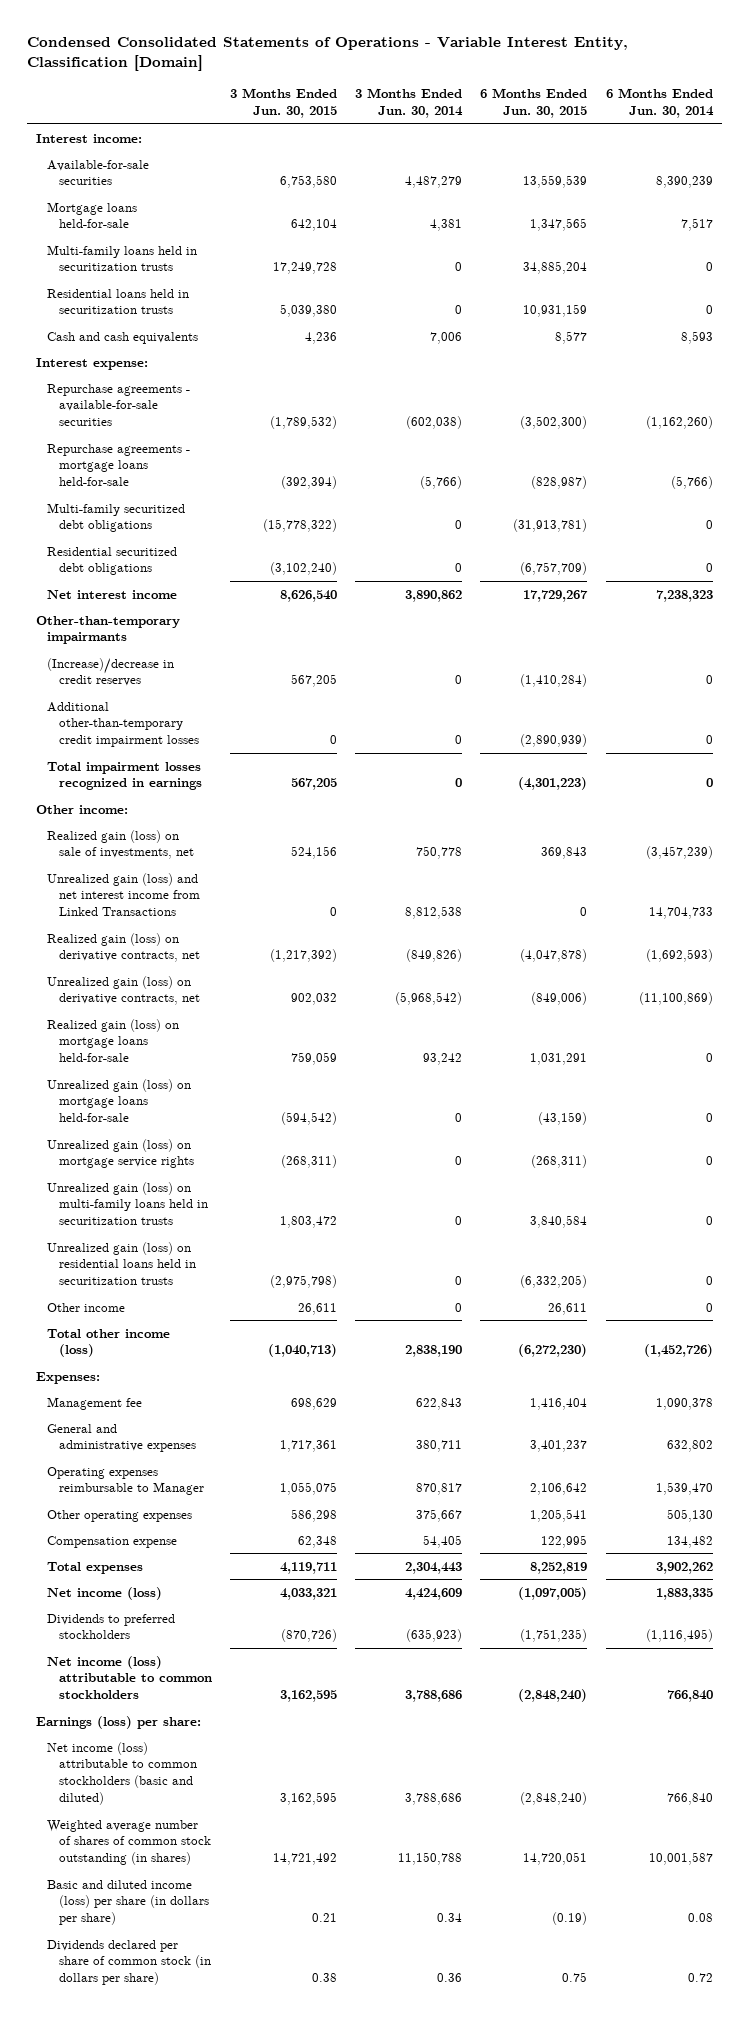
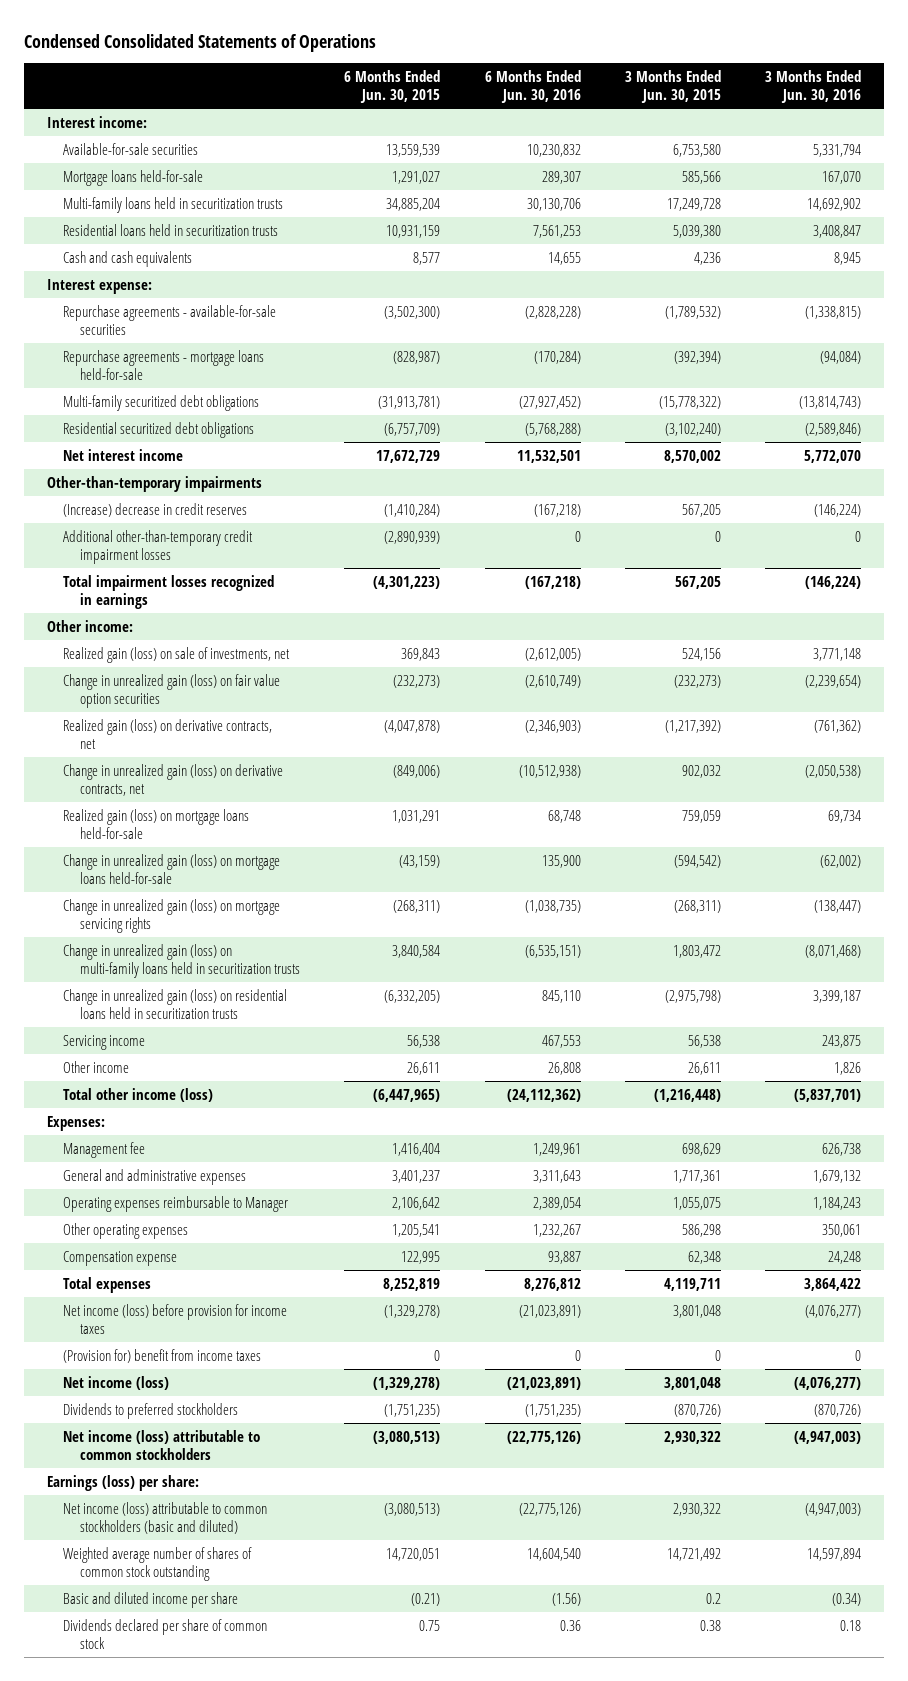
[26,37,628,72] Condensed Consolidated Statements of Operations - Variable Interest Entity, Classification [Domain] -> [24,33,377,52] Condensed Consolidated Statements of Operations
[355,88,464,119] 3 Months Ended Jun. 30, 2014 -> none
[605,88,714,119] 6 Months Ended Jun. 30, 2014 -> none
none -> [484,69,581,104] 6 Months Ended Jun. 30, 2016
none -> [765,69,862,104] 3 Months Ended Jun. 30, 2016
[290,219,337,232] 642,104 -> [681,170,721,184] 585,566
[530,218,588,232] 1,347,565 -> [392,170,441,184] 1,291,027
[279,589,337,602] 8,626,540 -> [663,449,721,463] 8,570,002
[523,589,589,602] 17,729,267 -> [376,449,441,463] 17,672,729
[36,615,181,645] Other-than-temporary impairmants -> [46,475,262,492] Other-than-temporary impairments
[47,657,175,687] (Increase)/decrease in credit reserves -> [63,502,248,517] (Increase) decrease in credit reserves
[47,872,200,917] Unrealized gain (loss) and net interest income from Linked Transactions -> none
none -> [63,673,281,709] Change in unrealized gain (loss) on fair value option securities
[47,975,200,1006] Unrealized gain (loss) on derivative contracts, net -> [63,763,284,797] Change in unrealized gain (loss) on derivative contracts, net
[47,1078,192,1123] Unrealized gain (loss) on mortgage loans held-for-sale -> [63,853,281,885] Change in unrealized gain (loss) on mortgage loans held-for-sale
[47,1138,194,1169] Unrealized gain (loss) on mortgage service rights -> [63,898,281,934] Change in unrealized gain (loss) on mortgage servicing rights
[47,1181,208,1226] Unrealized gain (loss) on multi-family loans held in securitization trusts -> [63,943,300,979] Change in unrealized gain (loss) on multi-family loans held in securitization trusts
[47,1241,196,1286] Unrealized gain (loss) on residential loans held in securitization trusts -> [63,988,288,1020] Change in unrealized gain (loss) on residential loans held in securitization trusts
none -> [63,1034,146,1050] Servicing income
[267,1344,337,1358] (1,040,713) -> [653,1088,721,1102] (1,216,448)
[518,1344,588,1358] (6,272,230) -> [373,1088,441,1102] (6,447,965)
none -> [63,1303,288,1335] Net income (loss) before provision for income taxes
none -> [63,1348,262,1363] (Provision for) benefit from income taxes
[279,1587,337,1600] 4,033,321 -> [663,1376,721,1390] 3,801,048
[518,1586,588,1600] (1,097,005) -> [373,1376,441,1390] (1,329,278)
[279,1690,337,1703] 3,162,595 -> [663,1430,721,1444] 2,930,322
[518,1689,588,1703] (2,848,240) -> [373,1430,441,1444] (3,080,513)
[279,1792,337,1806] 3,162,595 -> [672,1502,721,1516] 2,930,322
[520,1792,588,1806] (2,848,240) -> [384,1502,441,1516] (3,080,513)
[47,1819,211,1866] Weighted average number of shares of common stock outstanding (in shares) -> [63,1546,253,1582] Weighted average number of shares of common stock outstanding
[47,1879,209,1926] Basic and diluted income (loss) per share (in dollars per share) -> [63,1591,239,1608] Basic and diluted income per share
[311,1913,337,1923] 0.21 -> [705,1592,721,1604] 0.2
[552,1912,588,1926] (0.19) -> [411,1592,441,1606] (0.21)
[47,1939,211,1986] Dividends declared per share of common stock (in dollars per share) -> [63,1618,268,1650] Dividends declared per share of common stock

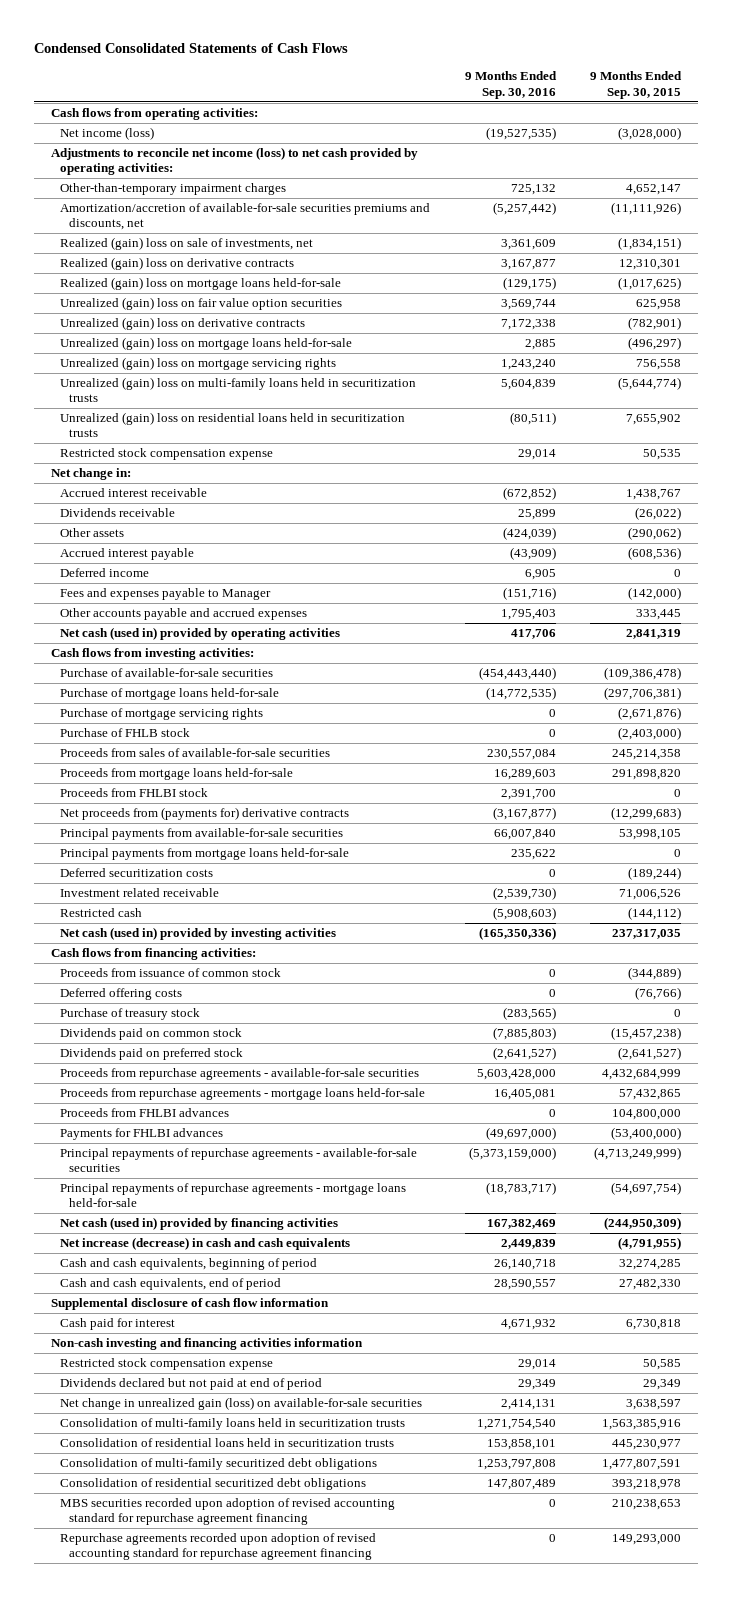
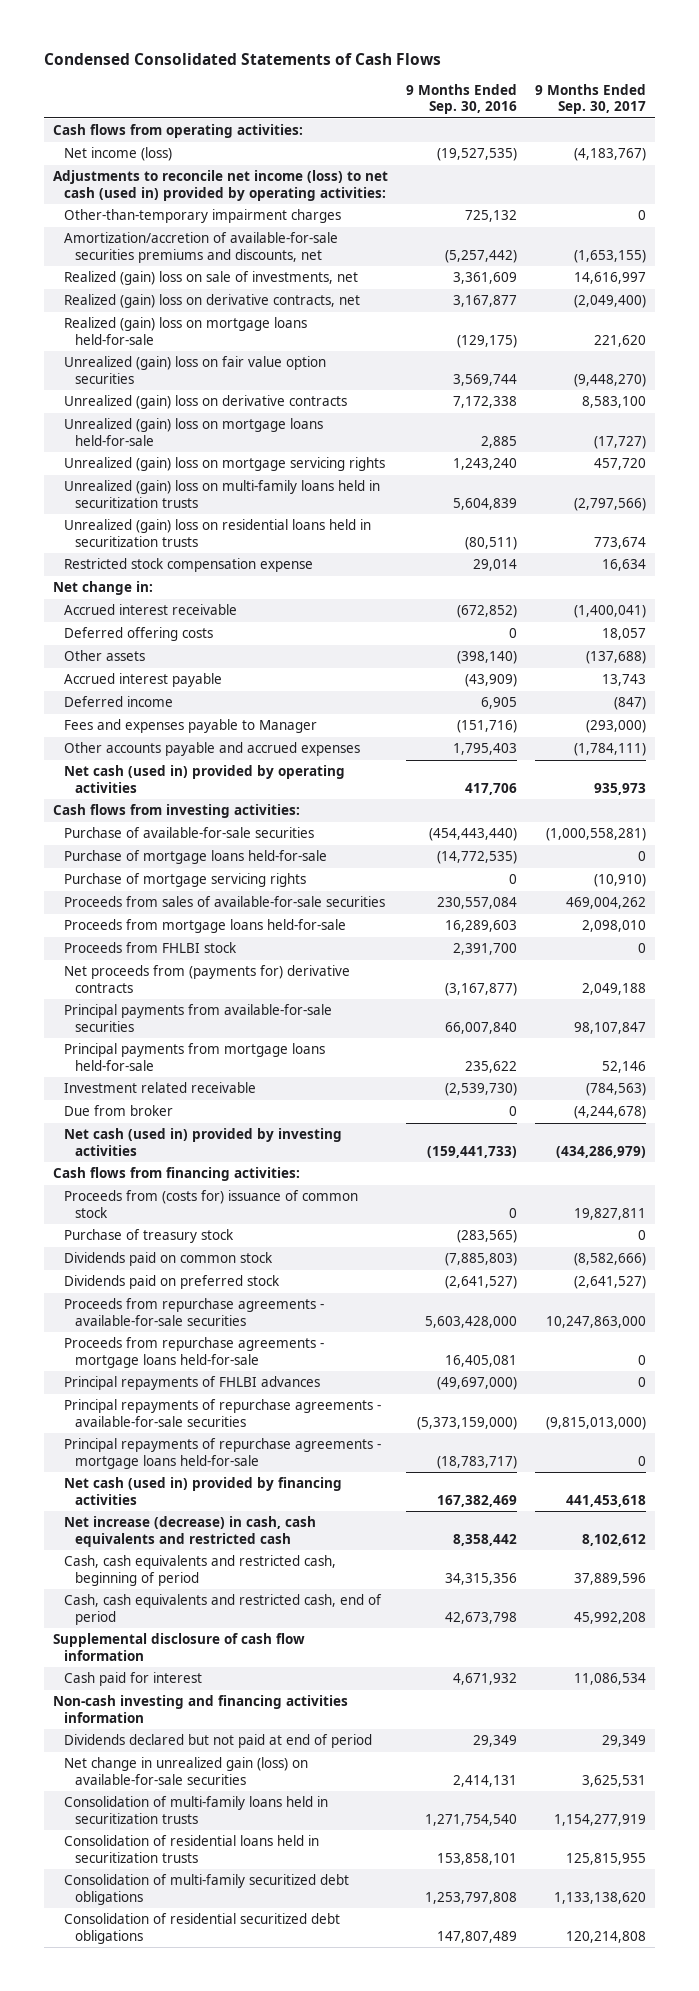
[590,71,683,99] 9 Months Ended Sep. 30, 2015 -> none
none -> [534,83,646,115] 9 Months Ended Sep. 30, 2017
[50,147,418,176] Adjustments to reconcile net income (loss) to net cash provided by operating activities: -> [52,170,388,201] Adjustments to reconcile net income (loss) to net cash (used in) provided by operating activities:
[60,257,295,271] Realized (gain) loss on derivative contracts -> [63,294,360,309] Realized (gain) loss on derivative contracts, net
[60,508,176,518] Dividends receivable -> none
[60,988,183,1001] Deferred offering costs -> [63,627,213,642] Deferred offering costs
[502,527,556,541] (424,039) -> [456,651,517,665] (398,140)
[60,728,191,738] Purchase of FHLB stock -> none
[60,868,214,878] Deferred securitization costs -> none
[60,908,143,918] Restricted cash -> none
none -> [63,1105,173,1117] Due from broker
[478,927,556,941] (165,350,336) -> [426,1145,517,1158] (159,441,733)
[60,968,282,978] Proceeds from issuance of common stock -> [63,1190,358,1218] Proceeds from (costs for) issuance of common stock
[60,1108,230,1118] Proceeds from FHLBI advances -> none
[60,1128,224,1141] Payments for FHLBI advances -> [63,1376,320,1391] Principal repayments of FHLBI advances
[60,1237,351,1251] Net increase (decrease) in cash and cash equivalents -> [63,1516,316,1547] Net increase (decrease) in cash, cash equivalents and restricted cash
[500,1239,556,1250] 2,449,839 -> [452,1533,517,1546] 8,358,442
[60,1258,318,1271] Cash and cash equivalents, beginning of period -> [63,1555,336,1586] Cash, cash equivalents and restricted cash, beginning of period
[493,1259,556,1271] 26,140,718 -> [444,1572,517,1585] 34,315,356
[60,1278,282,1291] Cash and cash equivalents, end of period -> [63,1594,382,1625] Cash, cash equivalents and restricted cash, end of period
[493,1279,556,1291] 28,590,557 -> [444,1611,517,1624] 42,673,798
[60,1358,274,1371] Restricted stock compensation expense -> none
[60,1498,396,1526] MBS securities recorded upon adoption of revised accounting standard for repurchase agreement financing -> none
[60,1533,377,1561] Repurchase agreements recorded upon adoption of revised accounting standard for repurchase agreement financing -> none

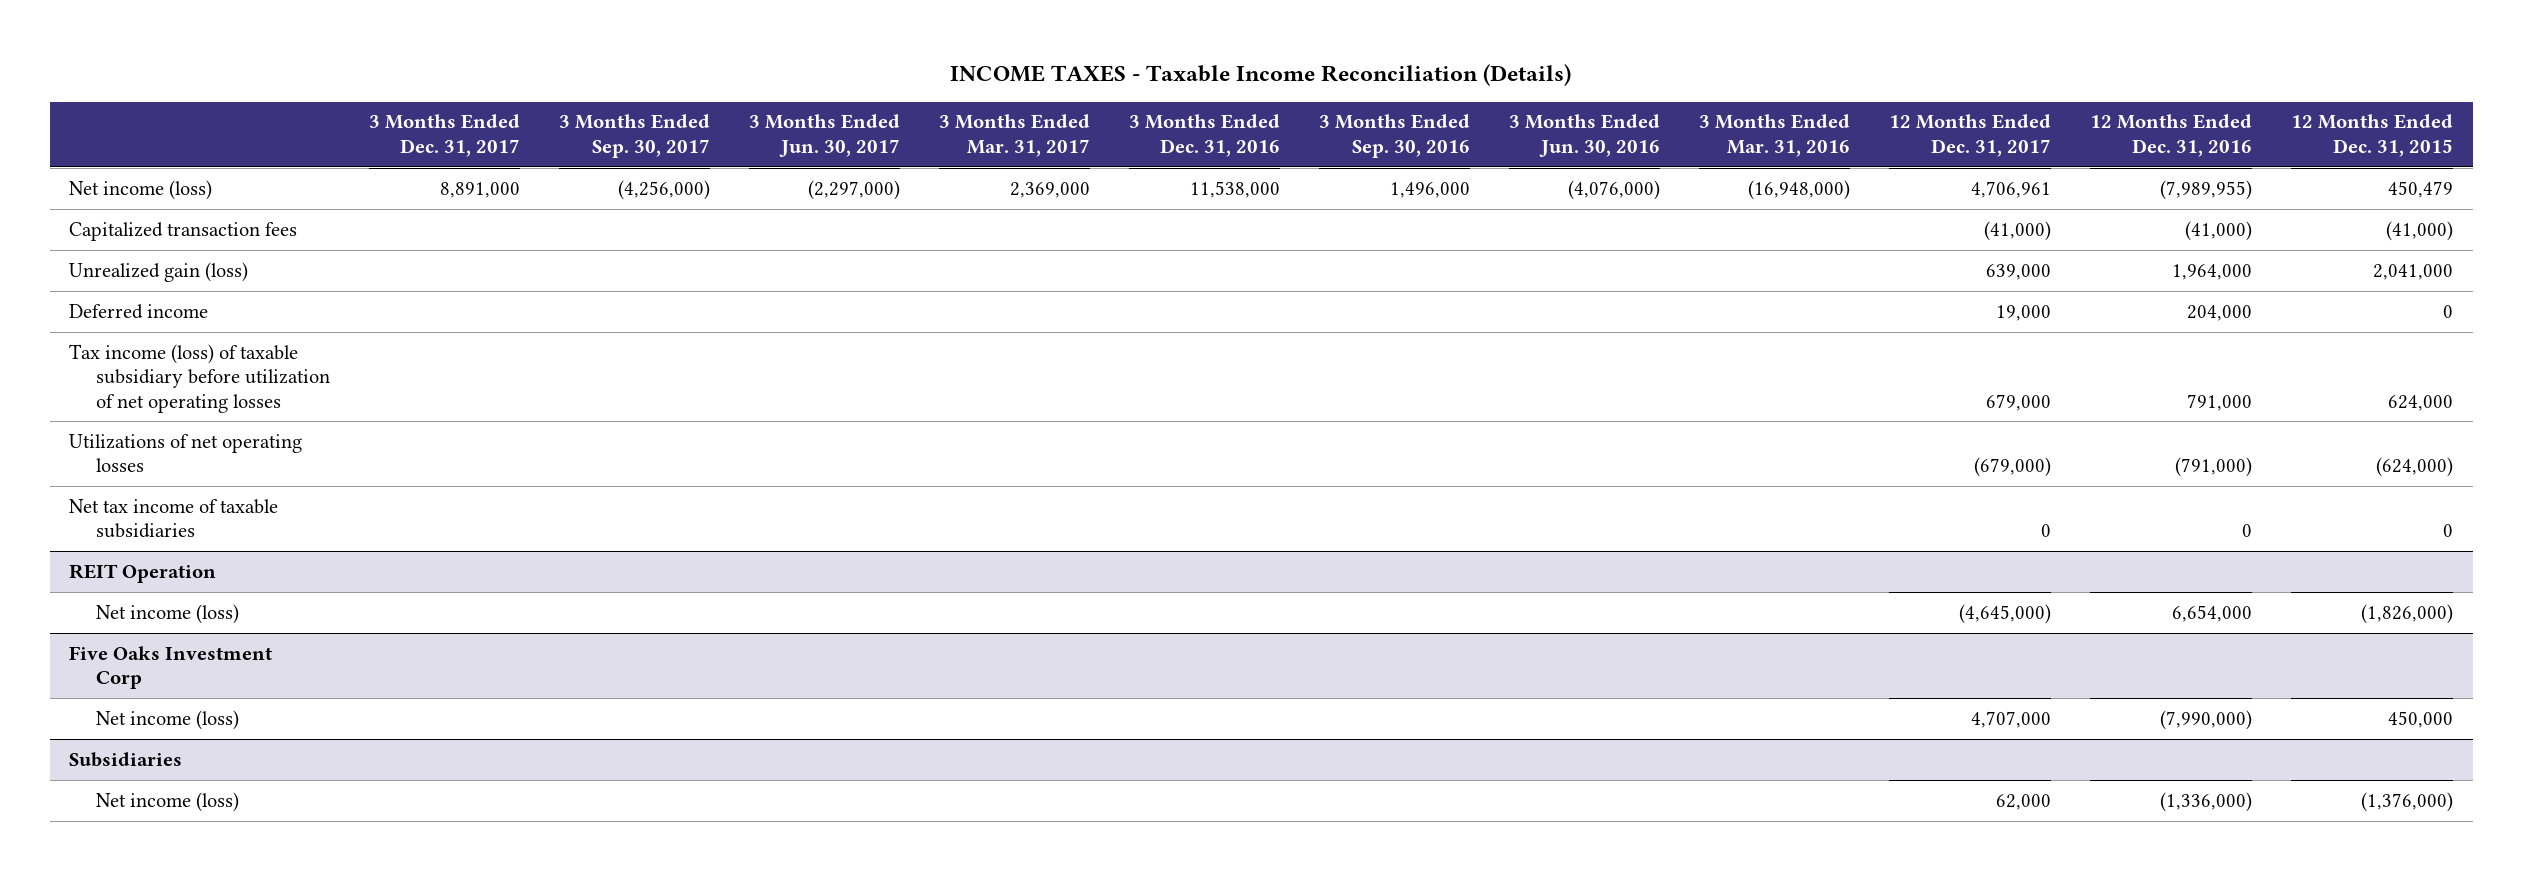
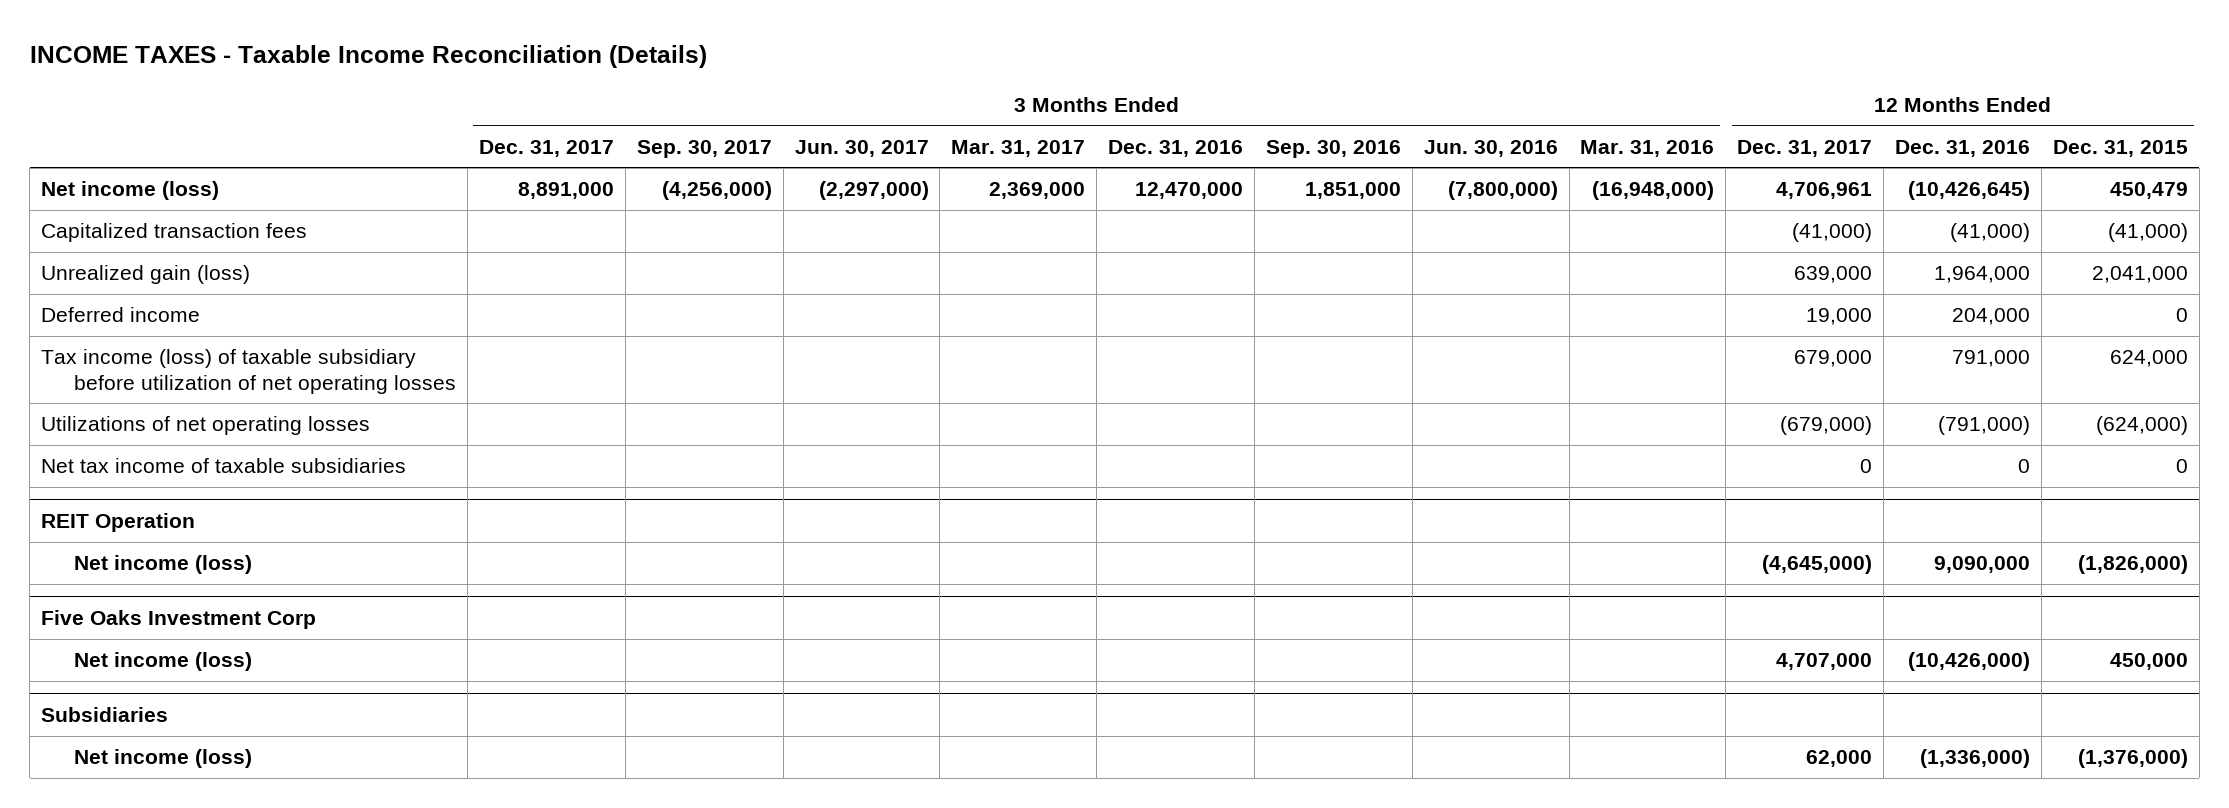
[1190,180,1281,198] 11,538,000 -> [1135,182,1244,200] 12,470,000
[1390,181,1471,198] 1,496,000 -> [1304,182,1401,200] 1,851,000
[1568,179,1661,200] (4,076,000) -> [1447,181,1558,201] (7,800,000)
[2160,179,2253,200] (7,989,955) -> [1908,181,2031,201] (10,426,645)
[2172,604,2253,622] 6,654,000 -> [1934,556,2031,574] 9,090,000
[2160,709,2253,730] (7,990,000) -> [1908,652,2031,672] (10,426,000)

